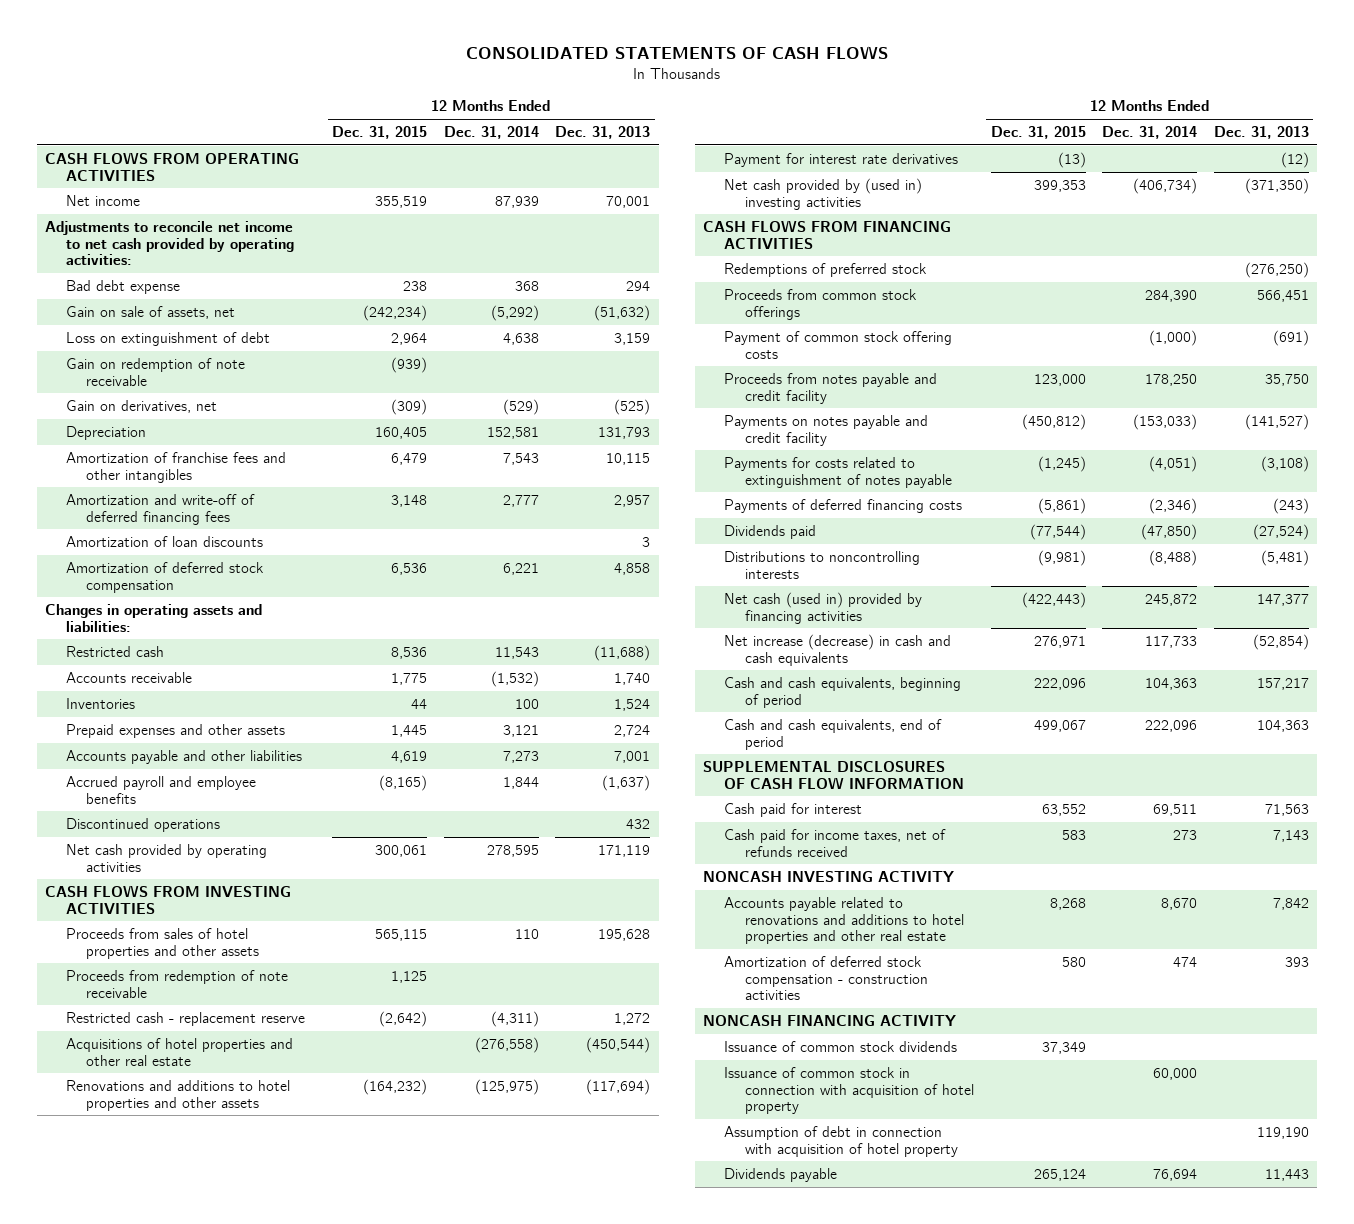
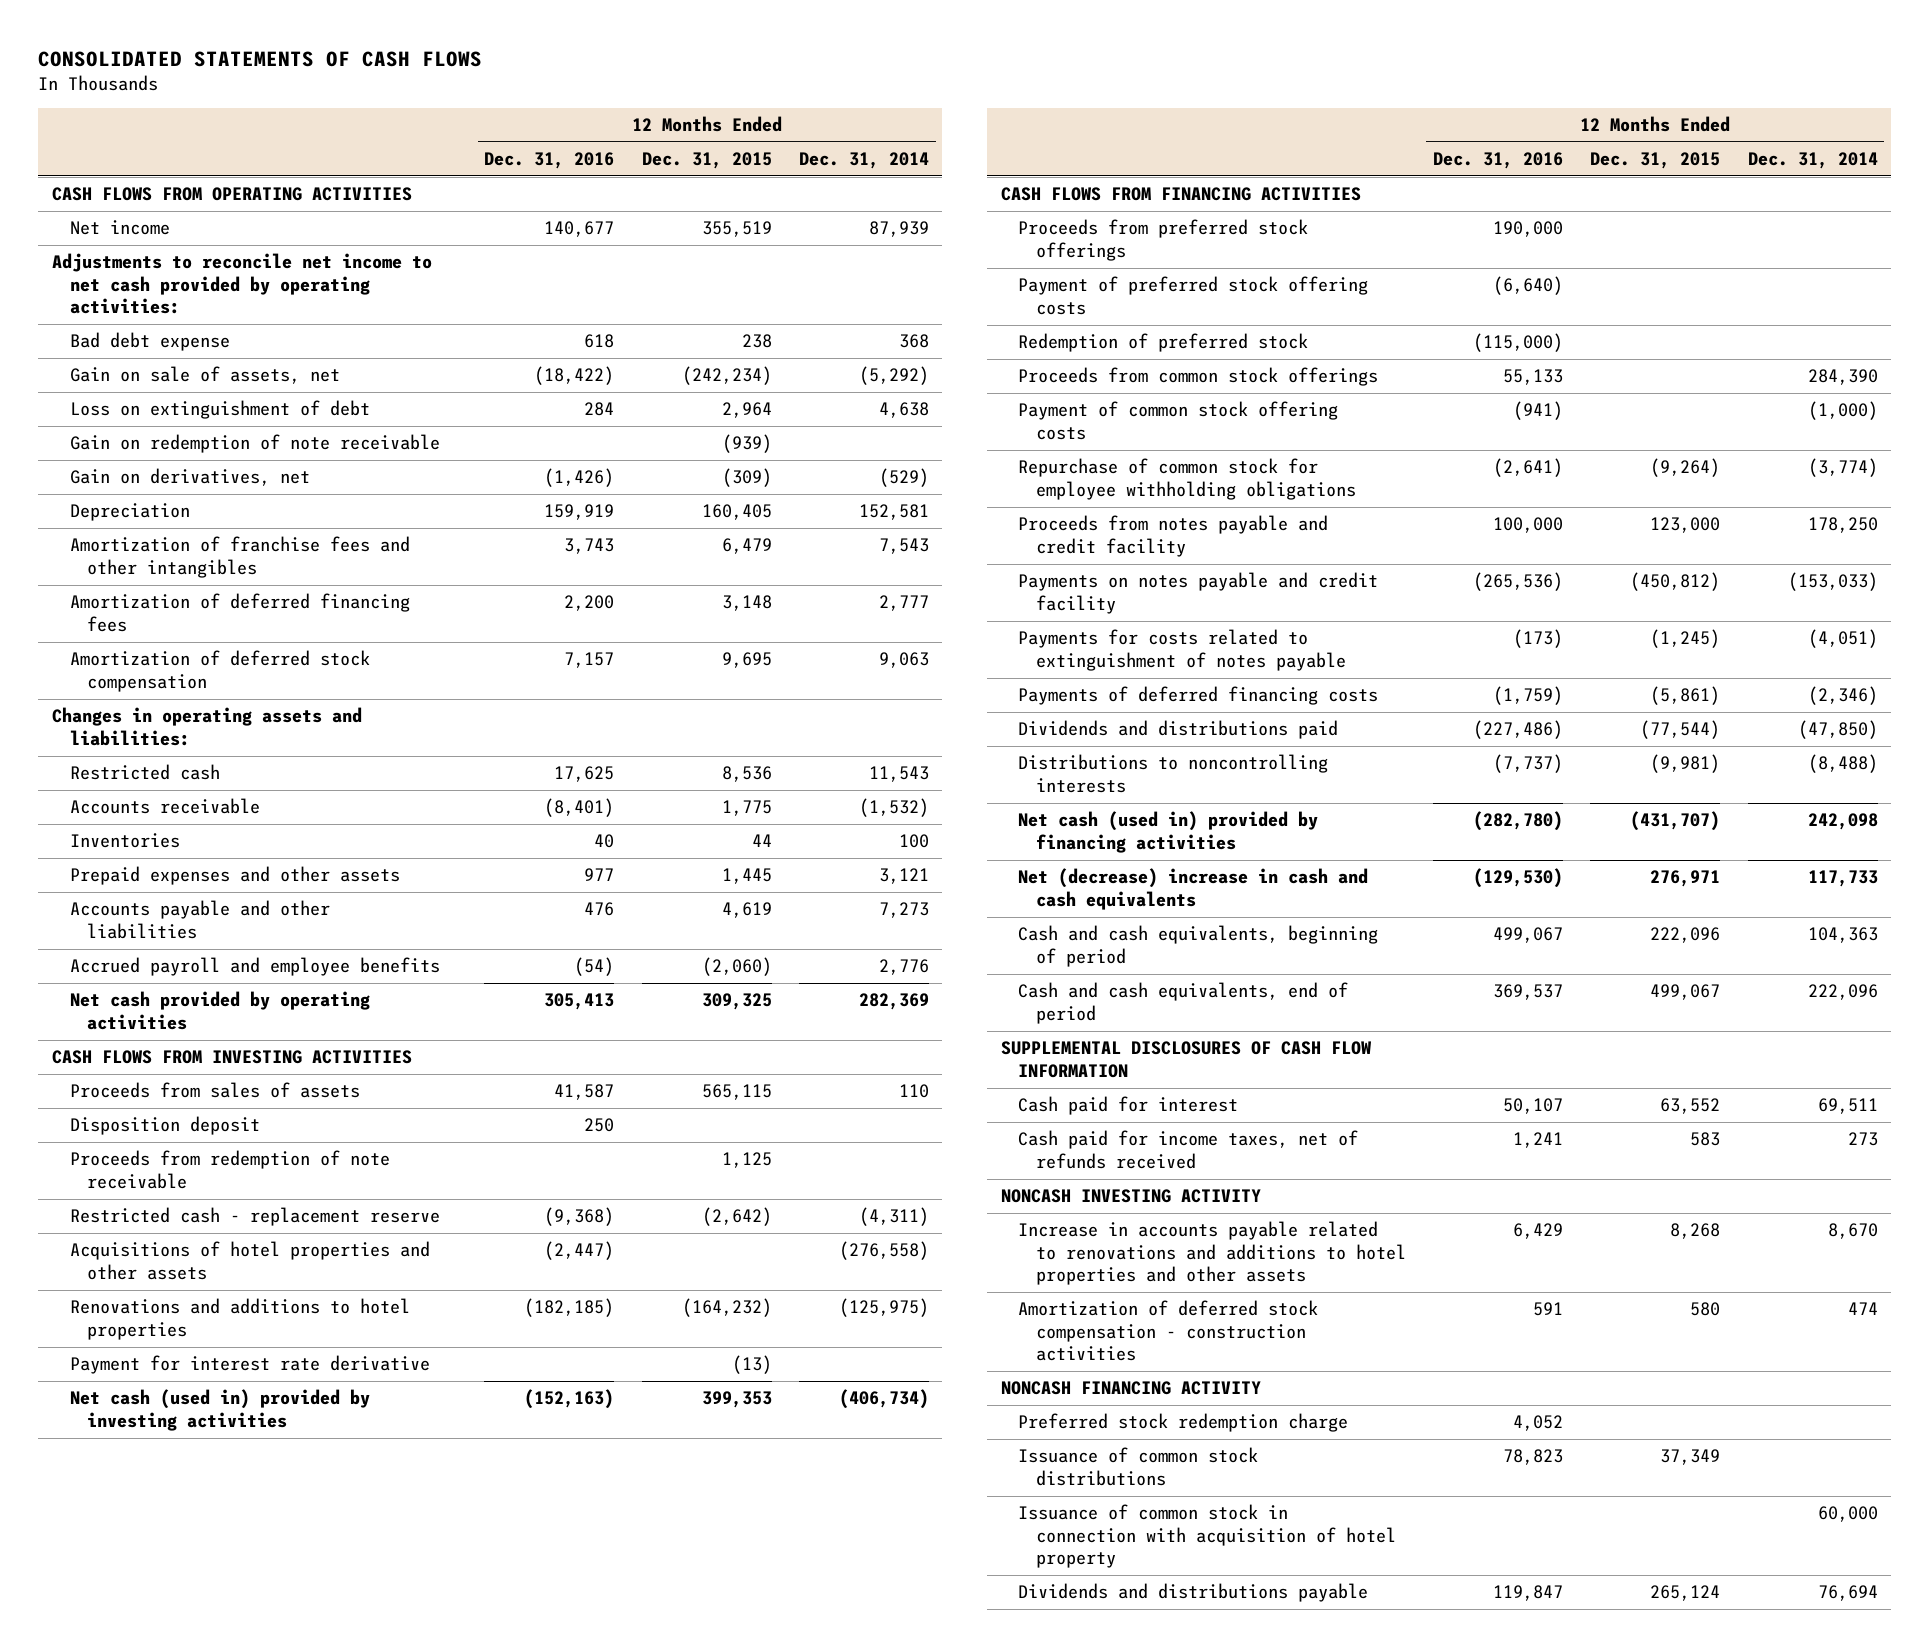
[555,125,651,139] Dec. 31, 2013 -> none
none -> [484,151,615,169] Dec. 31, 2016
[65,535,263,547] Amortization of loan discounts -> none
[65,493,255,525] Amortization and write-off of deferred financing fees -> [69,593,410,632] Amortization of deferred financing fees
[390,562,427,575] 6,536 -> [721,652,772,669] 9,695
[502,562,539,575] 6,221 -> [878,652,929,669] 9,063
[65,817,220,832] Discontinued operations -> none
[378,774,427,791] (8,165) -> [701,957,772,977] (2,060)
[502,776,539,789] 1,844 -> [878,959,929,976] 2,776
[374,844,427,857] 300,061 -> [701,993,772,1011] 309,325
[486,844,539,857] 278,595 -> [858,993,929,1011] 282,369
[65,927,260,959] Proceeds from sales of hotel properties and other assets -> [69,1082,360,1099] Proceeds from sales of assets
none -> [69,1116,260,1136] Disposition deposit
[65,1037,293,1066] Acquisitions of hotel properties and other real estate -> [69,1241,430,1280] Acquisitions of hotel properties and other assets
[65,1079,290,1111] Renovations and additions to hotel properties and other assets -> [69,1298,410,1340] Renovations and additions to hotel properties
[724,152,959,167] Payment for interest rate derivatives -> [69,1355,430,1375] Payment for interest rate derivative
[724,177,923,210] Net cash provided by (used in) investing activities -> [69,1389,370,1431] Net cash (used in) provided by investing activities
none -> [1018,219,1309,261] Proceeds from preferred stock offerings
none -> [1018,276,1369,315] Payment of preferred stock offering costs
[724,262,928,277] Redemptions of preferred stock -> [1018,333,1309,353] Redemption of preferred stock
none -> [1018,458,1356,500] Repurchase of common stock for employee withholding obligations
[724,524,817,539] Dividends paid -> [1018,720,1339,740] Dividends and distributions paid
[1021,591,1086,608] (422,443) -> [1630,811,1721,832] (431,707)
[1145,593,1198,606] 245,872 -> [1807,813,1878,831] 242,098
[724,633,952,666] Net increase (decrease) in cash and cash equivalents -> [1018,868,1369,910] Net (decrease) increase in cash and cash equivalents
[724,896,964,945] Accounts payable related to renovations and additions to hotel properties and other real estate -> [1018,1221,1406,1286] Increase in accounts payable related to renovations and additions to hotel properties and other assets
none -> [1018,1413,1349,1433] Preferred stock redemption charge
[724,1040,958,1052] Issuance of common stock dividends -> [1018,1447,1259,1486] Issuance of common stock distributions
[724,1125,958,1157] Assumption of debt in connection with acquisition of hotel property -> none
[724,1167,838,1182] Dividends payable -> [1018,1583,1369,1603] Dividends and distributions payable

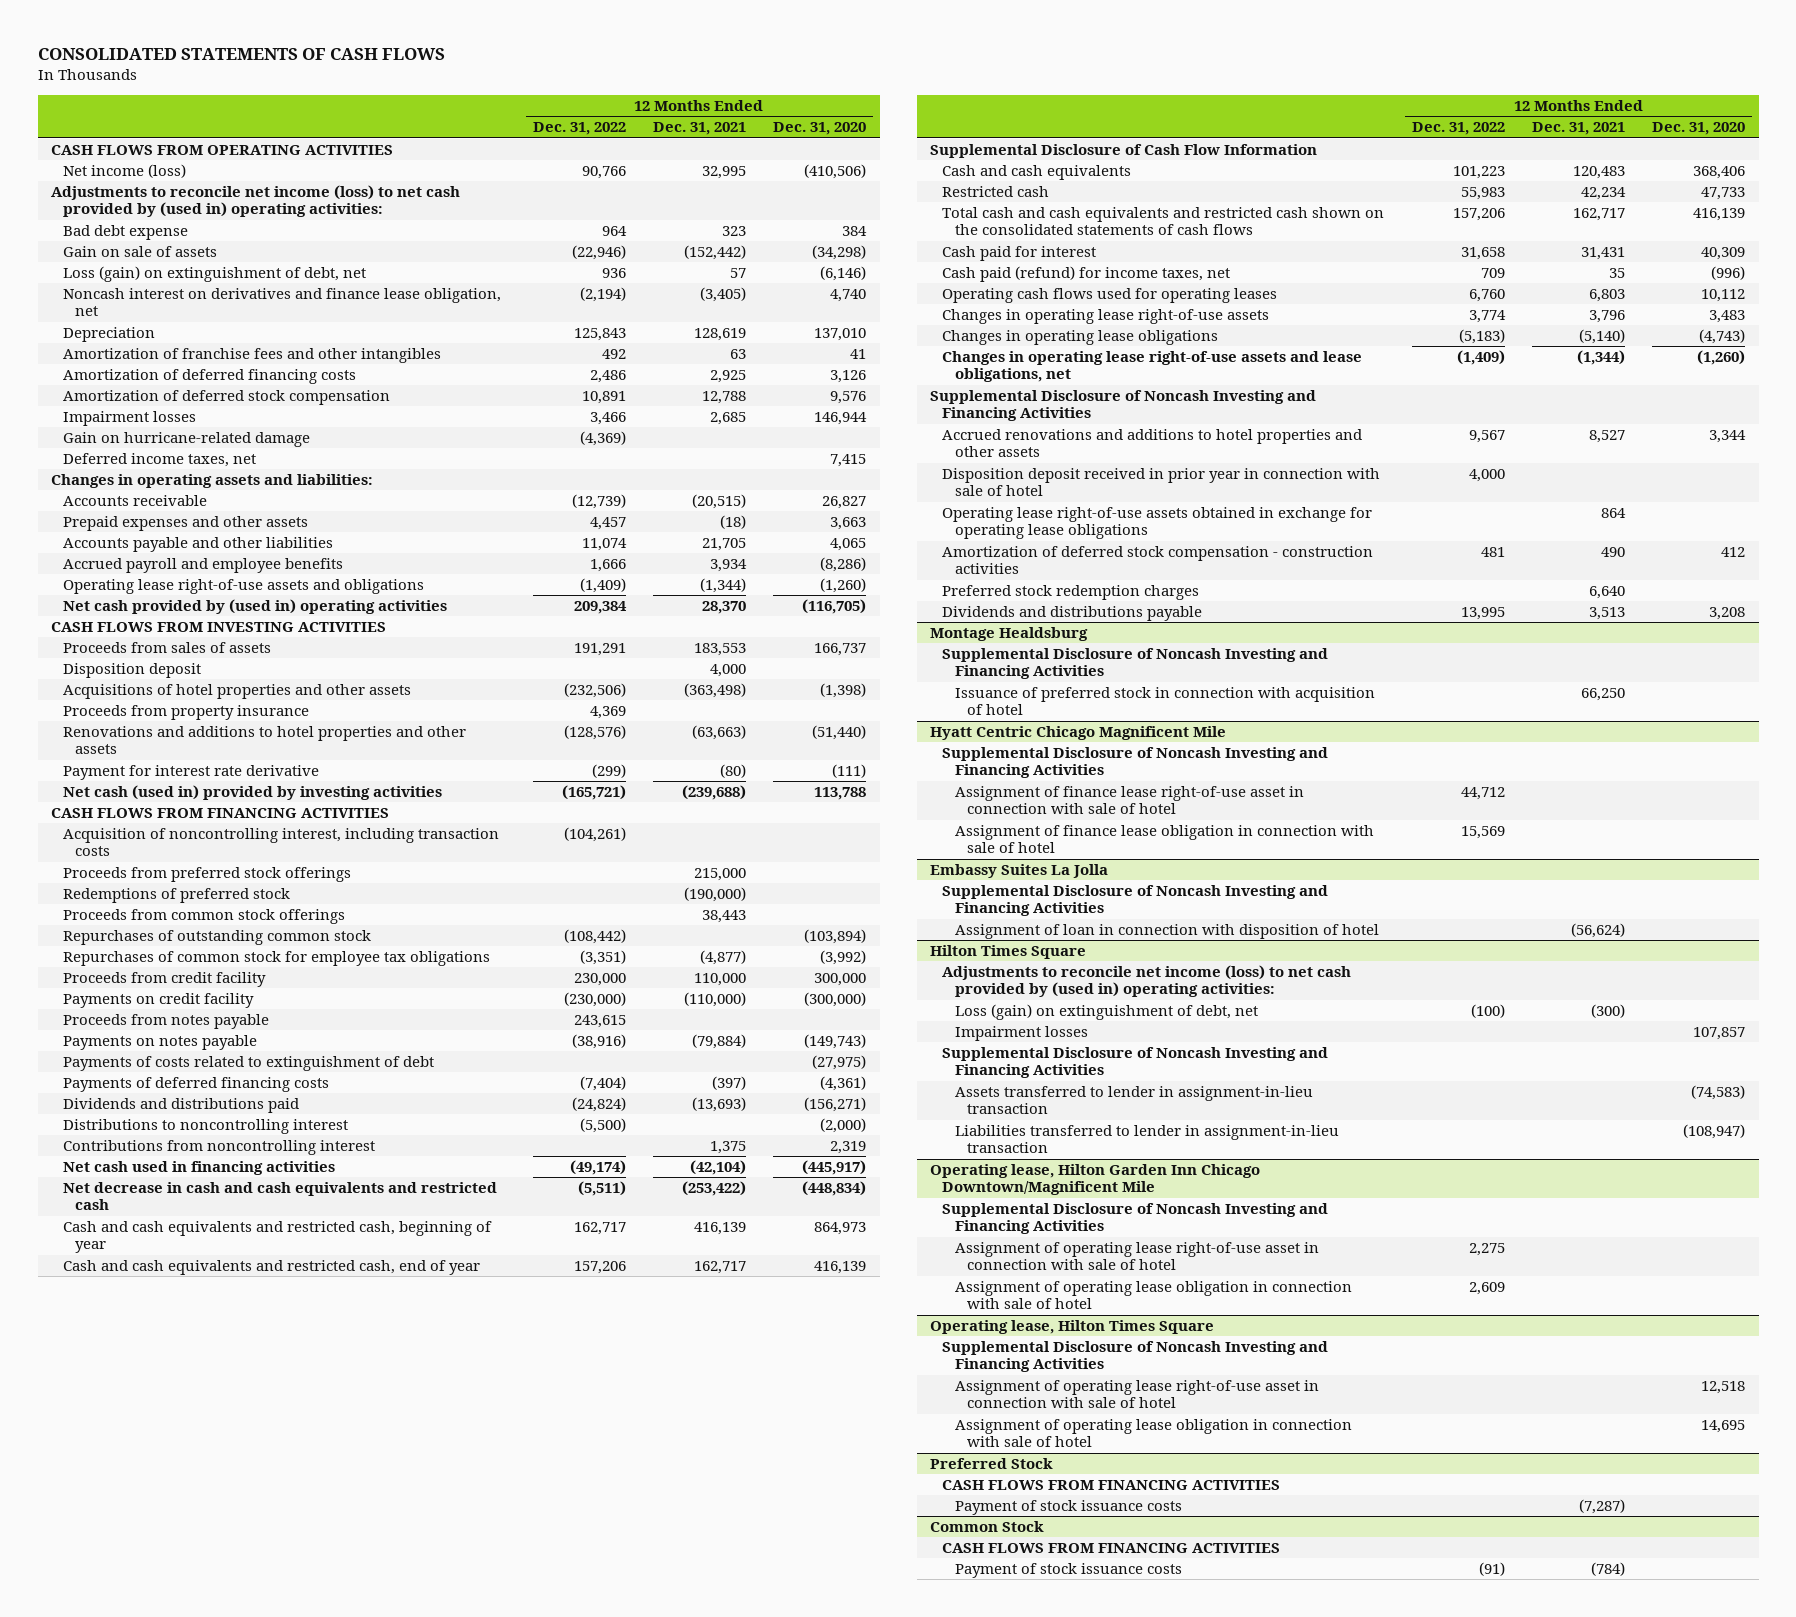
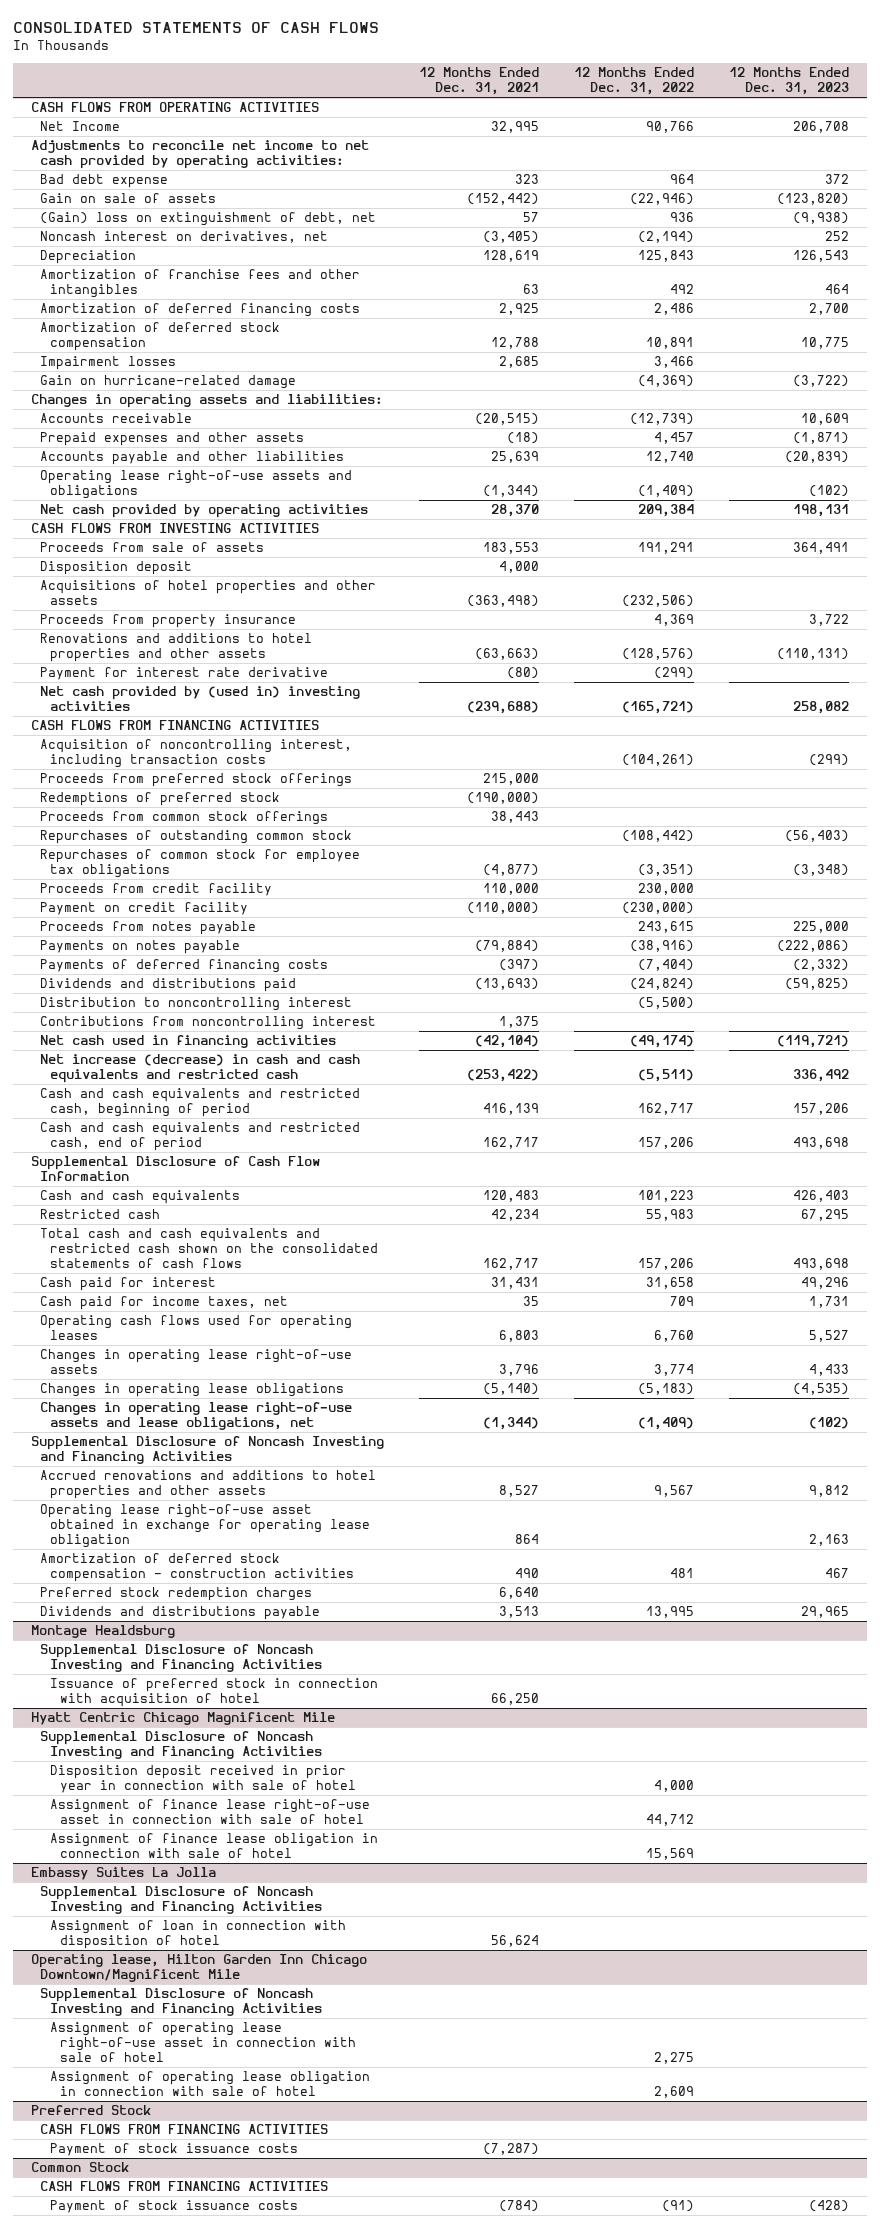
[773,122,867,136] Dec. 31, 2020 -> none
none -> [729,67,850,96] 12 Months Ended Dec. 31, 2023
[63,163,187,178] Net income (loss) -> [40,121,121,132] Net Income
[51,184,461,218] Adjustments to reconcile net income (loss) to net cash provided by (used in) operating activities: -> [30,140,369,170] Adjustments to reconcile net income to net cash provided by operating activities:
[63,265,367,282] Loss (gain) on extinguishment of debt, net -> [40,212,377,227] (Gain) loss on extinguishment of debt, net
[63,287,502,317] Noncash interest on derivatives and finance lease obligation, net -> [40,231,329,244] Noncash interest on derivatives, net
[63,452,257,467] Deferred income taxes, net -> none
[63,557,344,573] Accrued payroll and employee benefits -> none
[581,537,627,551] 11,074 -> [646,451,695,464] 12,740
[701,537,746,551] 21,705 -> [490,451,539,464] 25,639
[63,598,448,614] Net cash provided by (used in) operating activities -> [40,504,369,519] Net cash provided by operating activities
[63,641,272,653] Proceeds from sales of assets -> [40,542,265,553] Proceeds from sale of assets
[63,784,443,800] Net cash (used in) provided by investing activities -> [40,686,361,712] Net cash provided by (used in) investing activities
[63,992,255,1008] Payments on credit facility -> [40,902,249,916] Payment on credit facility
[63,1055,435,1071] Payments of costs related to extinguishment of debt -> none
[63,1118,349,1134] Distributions to noncontrolling interest -> [40,997,353,1012] Distribution to noncontrolling interest
[63,1181,498,1211] Net decrease in cash and cash equivalents and restricted cash -> [40,1054,361,1084] Net increase (decrease) in cash and cash equivalents and restricted cash
[63,1220,493,1254] Cash and cash equivalents and restricted cash, beginning of year -> [40,1088,361,1118] Cash and cash equivalents and restricted cash, beginning of period
[63,1259,481,1275] Cash and cash equivalents and restricted cash, end of year -> [40,1122,361,1152] Cash and cash equivalents and restricted cash, end of period
[942,265,1231,282] Cash paid (refund) for income taxes, net -> [40,1296,289,1311] Cash paid for income taxes, net
[942,467,1381,497] Disposition deposit received in prior year in connection with sale of hotel -> none
[942,506,1373,540] Operating lease right-of-use assets obtained in exchange for operating lease obligations -> [40,1504,371,1549] Operating lease right-of-use asset obtained in exchange for operating lease obligation
none -> [50,1765,356,1794] Disposition deposit received in prior year in connection with sale of hotel
[930,944,1087,959] Hilton Times Square -> none
[942,964,1352,998] Adjustments to reconcile net income (loss) to net cash provided by (used in) operating activities: -> none
[954,1003,1258,1020] Loss (gain) on extinguishment of debt, net -> none
[954,1025,1088,1041] Impairment losses -> none
[942,1046,1329,1079] Supplemental Disclosure of Noncash Investing and Financing Activities -> none
[954,1085,1313,1115] Assets transferred to lender in assignment-in-lieu transaction -> none
[954,1124,1339,1154] Liabilities transferred to lender in assignment-in-lieu transaction -> none
[1571,922,1626,938] (56,624) -> [490,1935,539,1948] 56,624
[930,1319,1215,1334] Operating lease, Hilton Times Square -> none
[942,1340,1329,1373] Supplemental Disclosure of Noncash Investing and Financing Activities -> none
[954,1379,1319,1409] Assignment of operating lease right-of-use asset in connection with sale of hotel -> none
[954,1418,1352,1448] Assignment of operating lease obligation in connection with sale of hotel -> none

